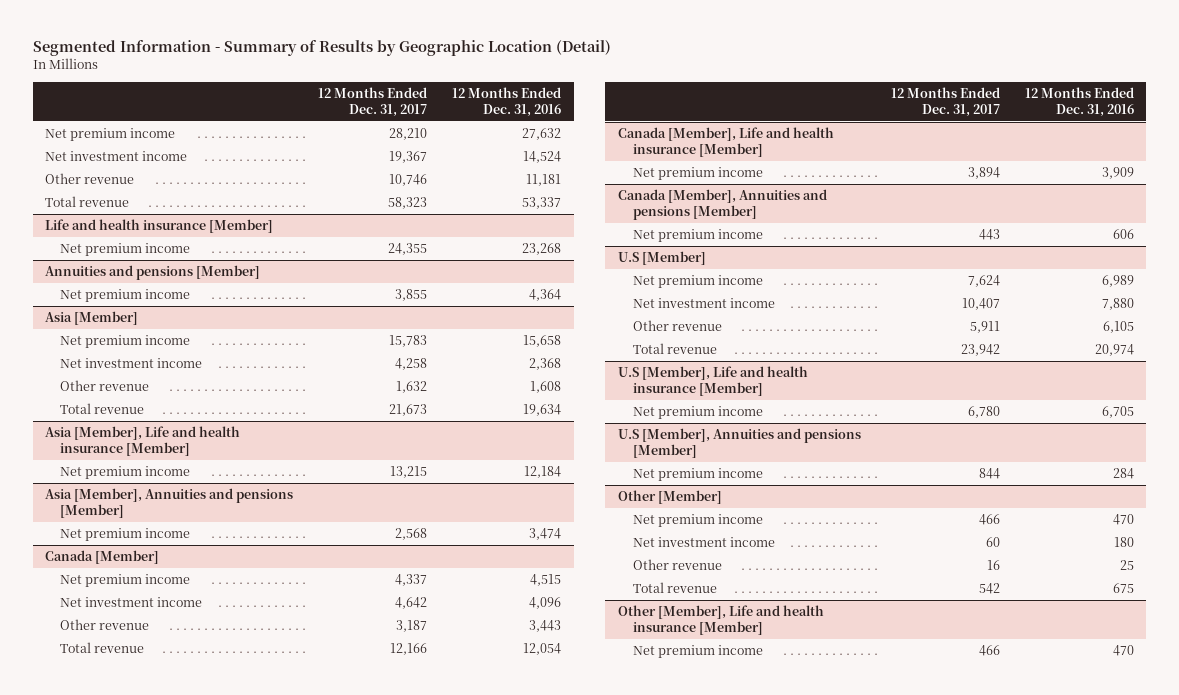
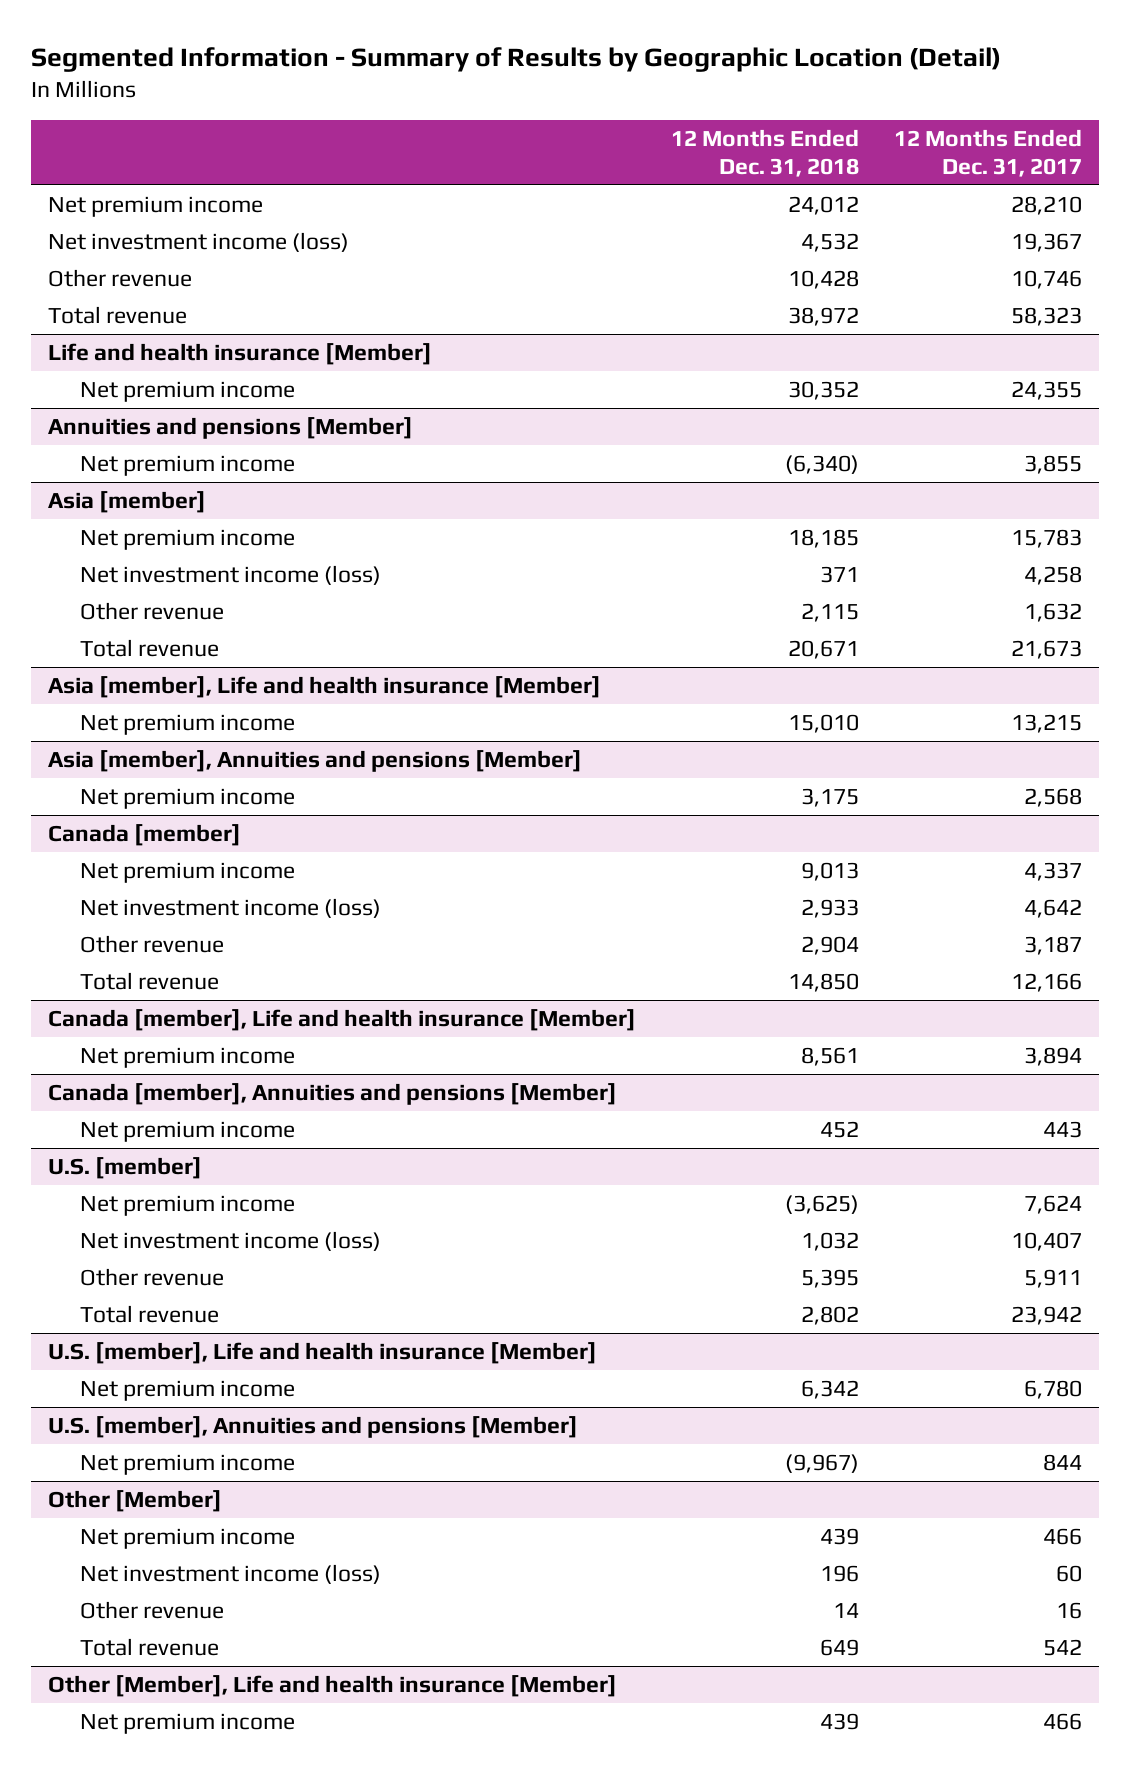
[452,86,562,117] 12 Months Ended Dec. 31, 2016 -> none
none -> [670,129,859,177] 12 Months Ended Dec. 31, 2018
[45,151,188,162] Net investment income -> [48,232,350,253] Net investment income (loss)
[45,311,139,326] Asia [Member] -> [48,491,207,514] Asia [member]
[60,358,203,369] Net investment income -> [79,565,381,586] Net investment income (loss)
[45,426,241,457] Asia [Member], Life and health insurance [Member] -> [48,676,602,699] Asia [member], Life and health insurance [Member]
[45,488,294,519] Asia [Member], Annuities and pensions [Member] -> [48,750,583,773] Asia [member], Annuities and pensions [Member]
[45,550,160,565] Canada [Member] -> [48,824,242,847] Canada [member]
[60,597,203,608] Net investment income -> [79,898,381,919] Net investment income (loss)
[617,127,834,158] Canada [Member], Life and health insurance [Member] -> [48,1009,637,1032] Canada [member], Life and health insurance [Member]
[617,189,827,221] Canada [Member], Annuities and pensions [Member] -> [48,1083,618,1106] Canada [member], Annuities and pensions [Member]
[617,251,706,266] U.S [Member] -> [48,1157,203,1180] U.S. [member]
[632,298,775,309] Net investment income -> [79,1231,381,1252] Net investment income (loss)
[617,366,808,397] U.S [Member], Life and health insurance [Member] -> [48,1342,598,1365] U.S. [member], Life and health insurance [Member]
[617,428,861,459] U.S [Member], Annuities and pensions [Member] -> [48,1416,579,1439] U.S. [member], Annuities and pensions [Member]
[632,537,775,548] Net investment income -> [79,1564,381,1585] Net investment income (loss)

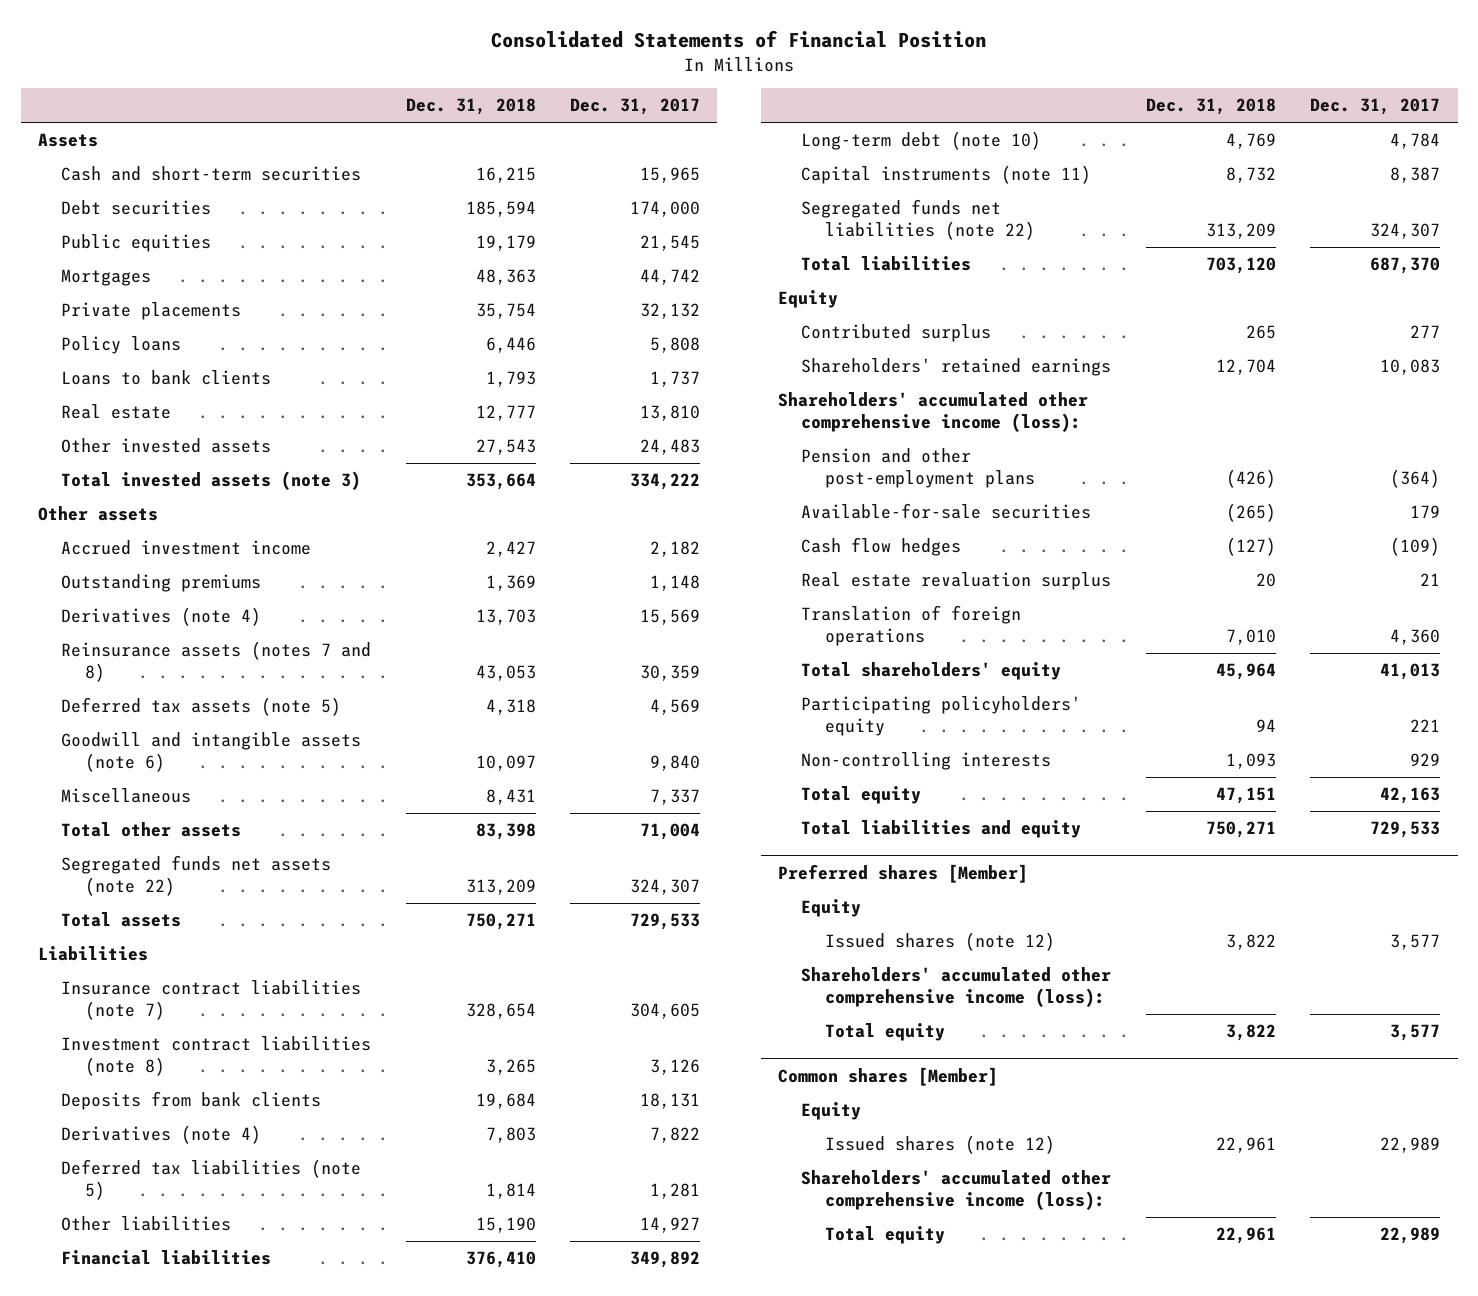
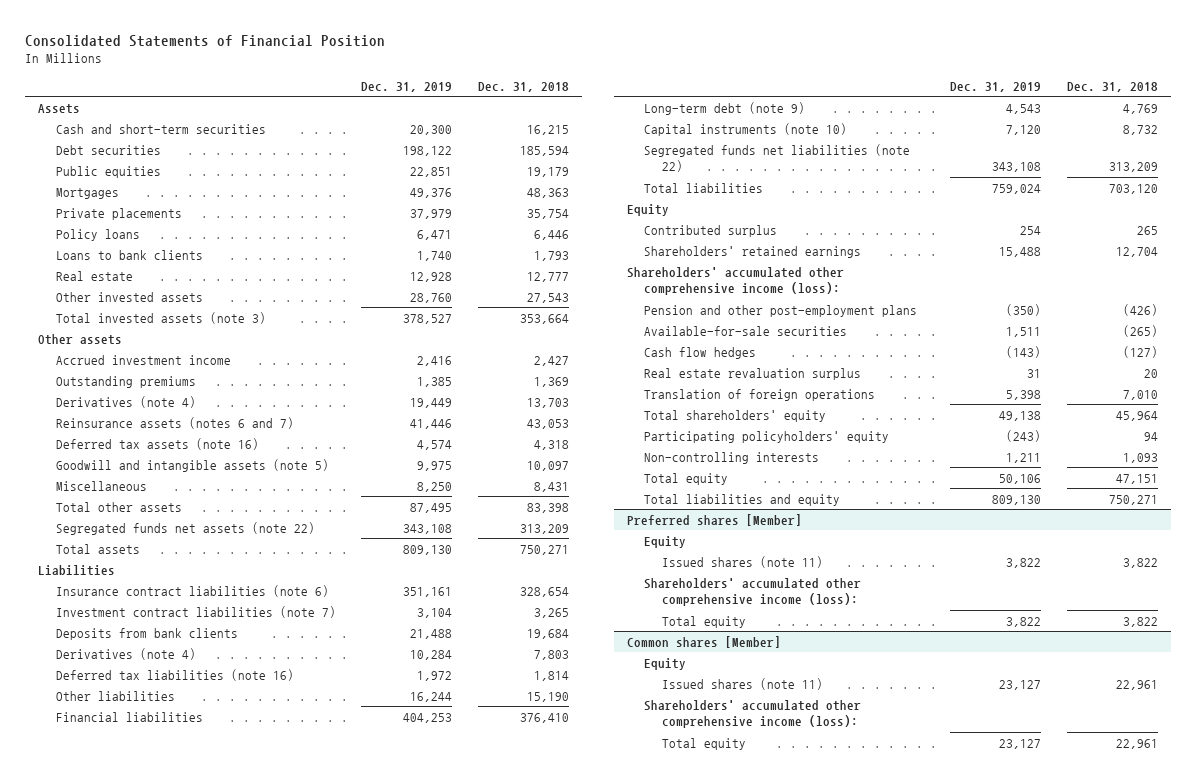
[570,98,701,116] Dec. 31, 2017 -> none
none -> [361,81,453,92] Dec. 31, 2019
[61,641,372,682] Reinsurance assets (notes 7 and 8) -> [55,416,294,429] Reinsurance assets (notes 6 and 7)
[61,697,342,717] Deferred tax assets (note 5) -> [55,437,259,450] Deferred tax assets (note 16)
[61,732,362,772] Goodwill and intangible assets (note 6) -> [55,458,329,472] Goodwill and intangible assets (note 5)
[61,980,362,1020] Insurance contract liabilities (note 7) -> [55,584,329,597] Insurance contract liabilities (note 6)
[61,1036,372,1076] Investment contract liabilities (note 8) -> [55,605,336,618] Investment contract liabilities (note 7)
[61,1159,362,1200] Deferred tax liabilities (note 5) -> [55,668,294,681] Deferred tax liabilities (note 16)
[801,131,1042,151] Long-term debt (note 10) -> [644,101,806,115] Long-term debt (note 9)
[801,165,1092,185] Capital instruments (note 11) -> [644,122,848,136] Capital instruments (note 10)
[824,932,1055,952] Issued shares (note 12) -> [662,555,824,568] Issued shares (note 11)
[824,1135,1055,1155] Issued shares (note 12) -> [662,677,824,690] Issued shares (note 11)

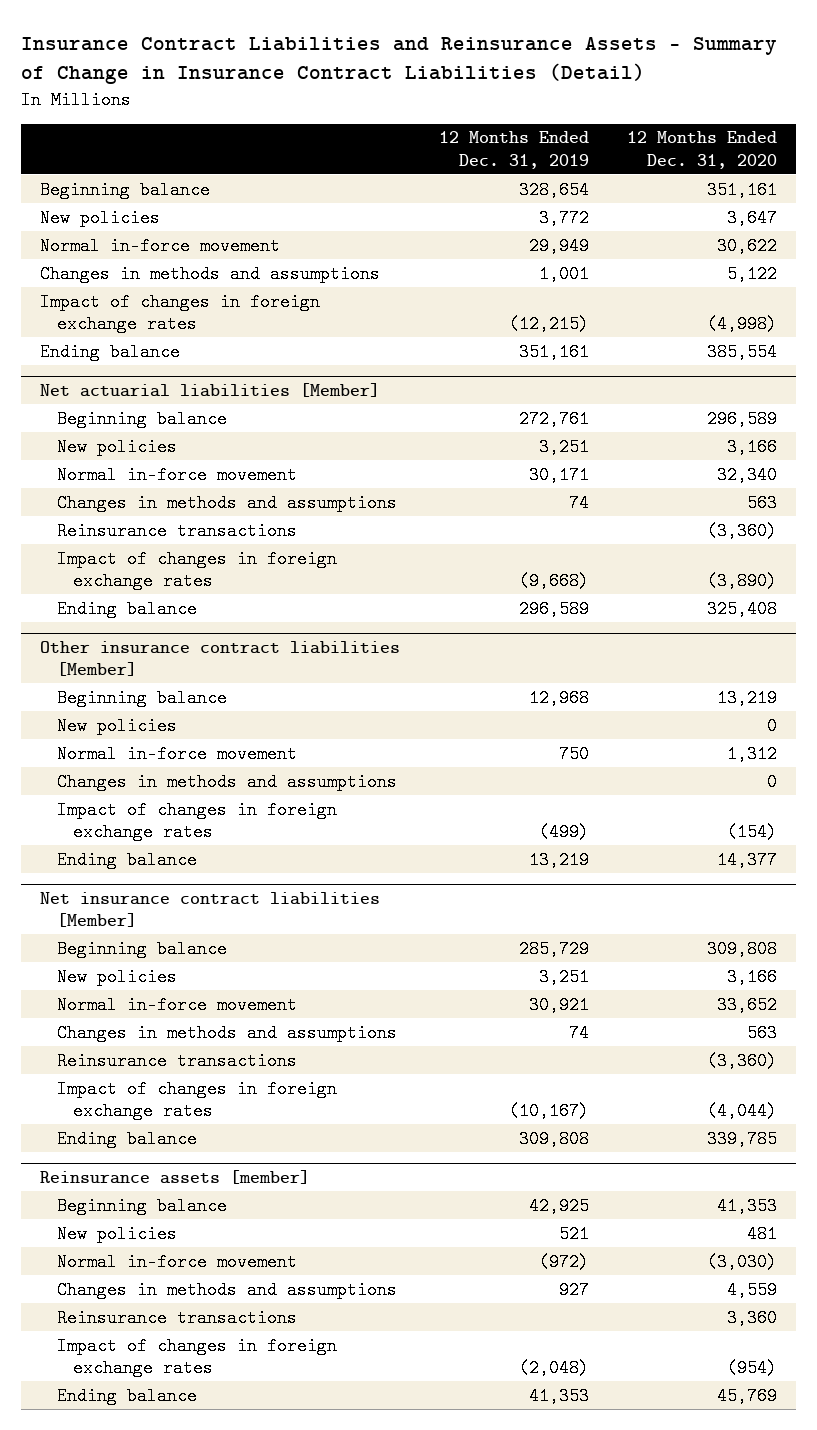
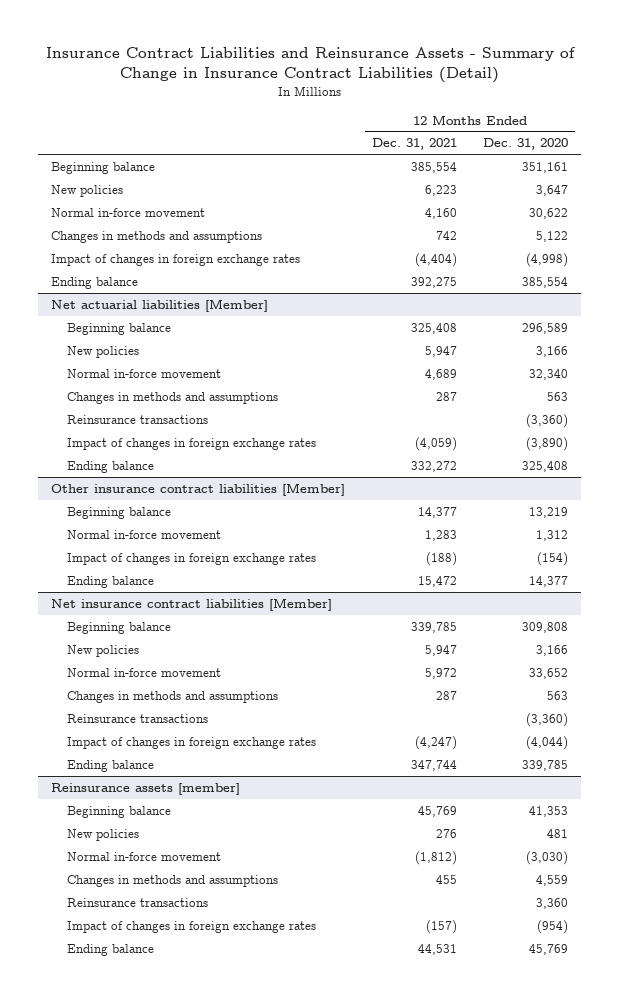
[438,131,589,169] 12 Months Ended Dec. 31, 2019 -> none
none -> [371,138,457,151] Dec. 31, 2021
[56,716,177,735] New policies -> none
[56,772,397,791] Changes in methods and assumptions -> none

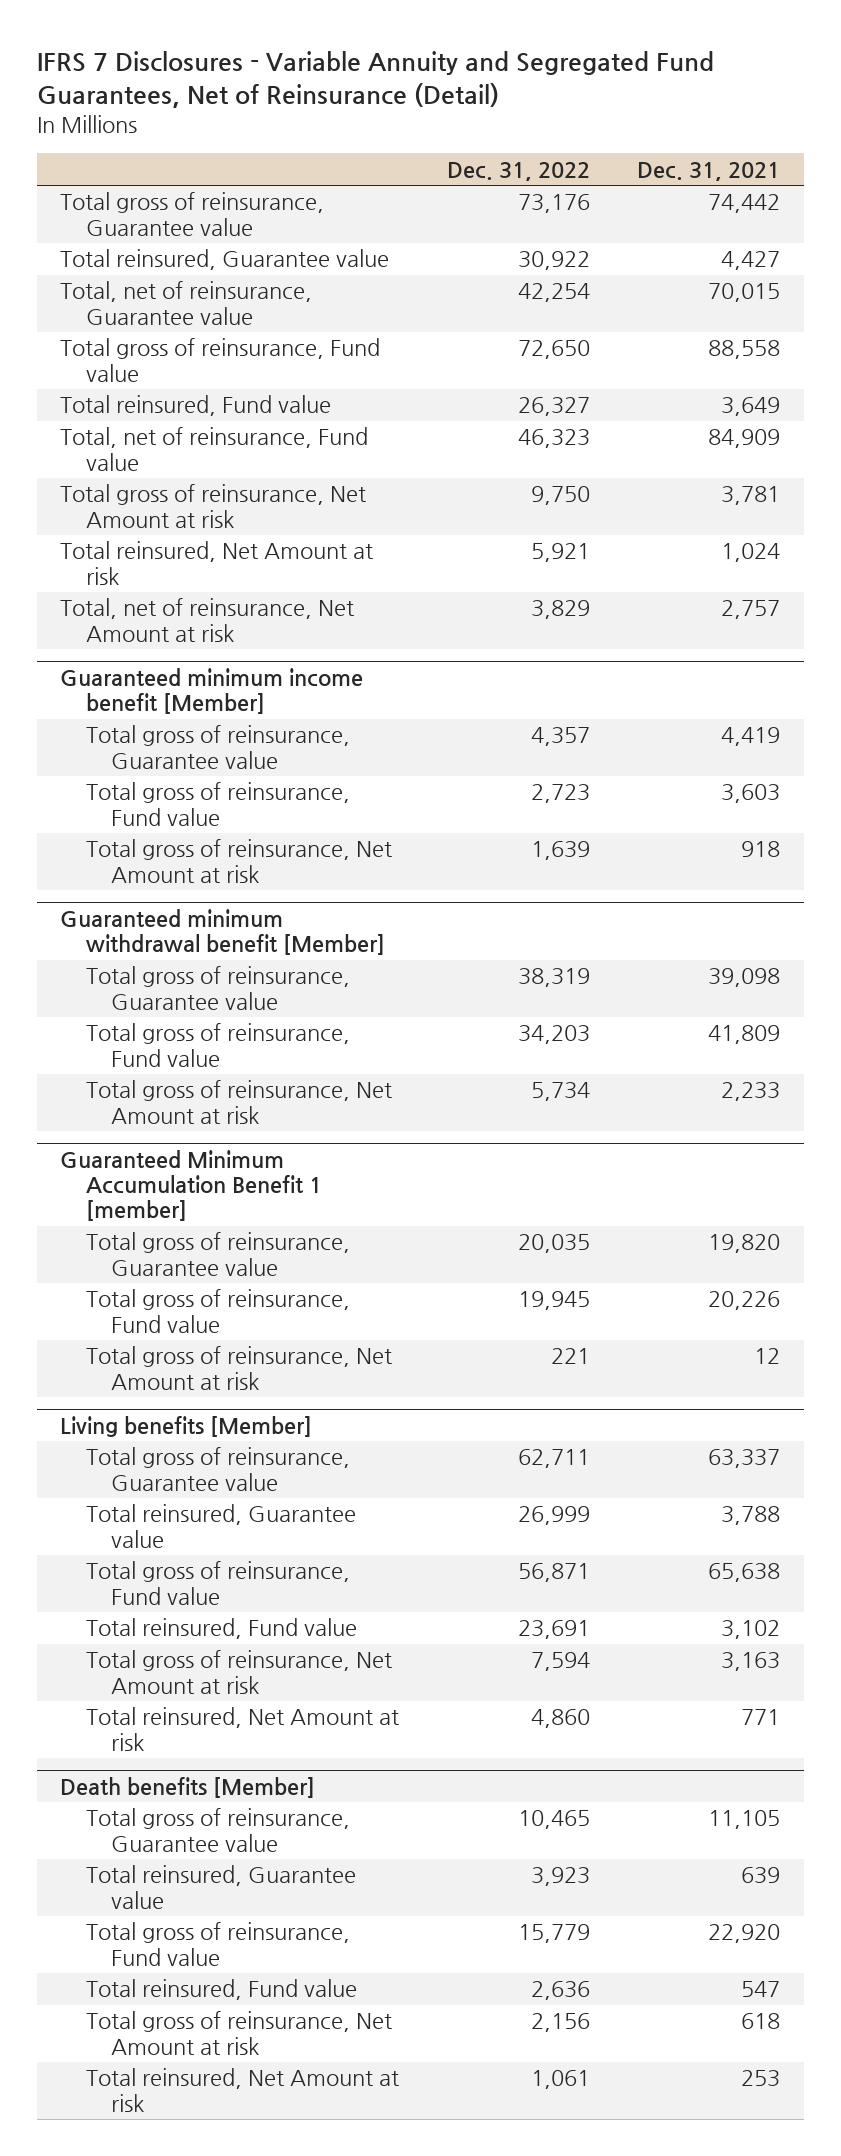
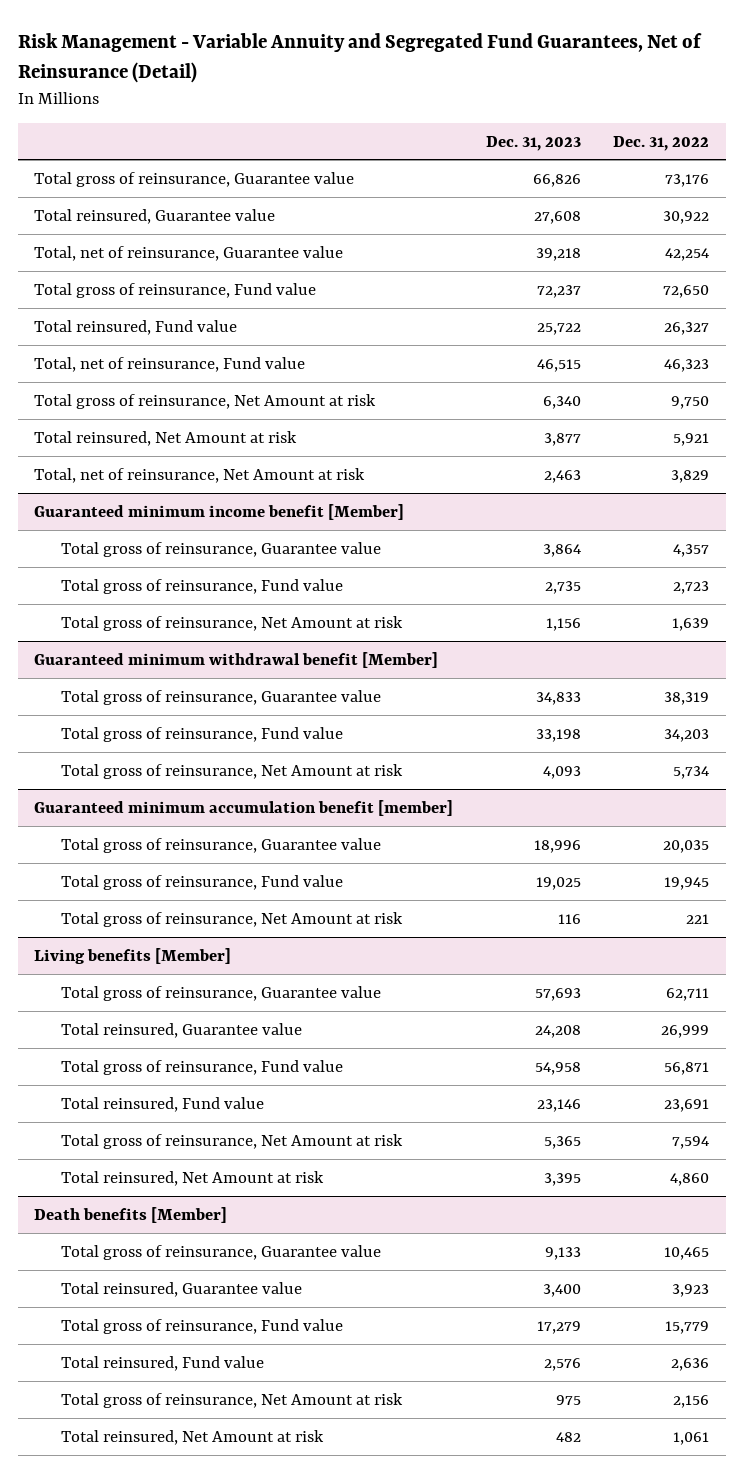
[36,50,714,109] IFRS 7 Disclosures - Variable Annuity and Segregated Fund Guarantees, Net of Reinsurance (Detail) -> [18,32,703,83] Risk Management - Variable Annuity and Segregated Fund Guarantees, Net of Reinsurance (Detail)
[637,161,781,181] Dec. 31, 2021 -> none
none -> [485,135,581,151] Dec. 31, 2023
[60,1150,322,1222] Guaranteed Minimum Accumulation Benefit 1 [member] -> [34,799,454,816] Guaranteed minimum accumulation benefit [member]

